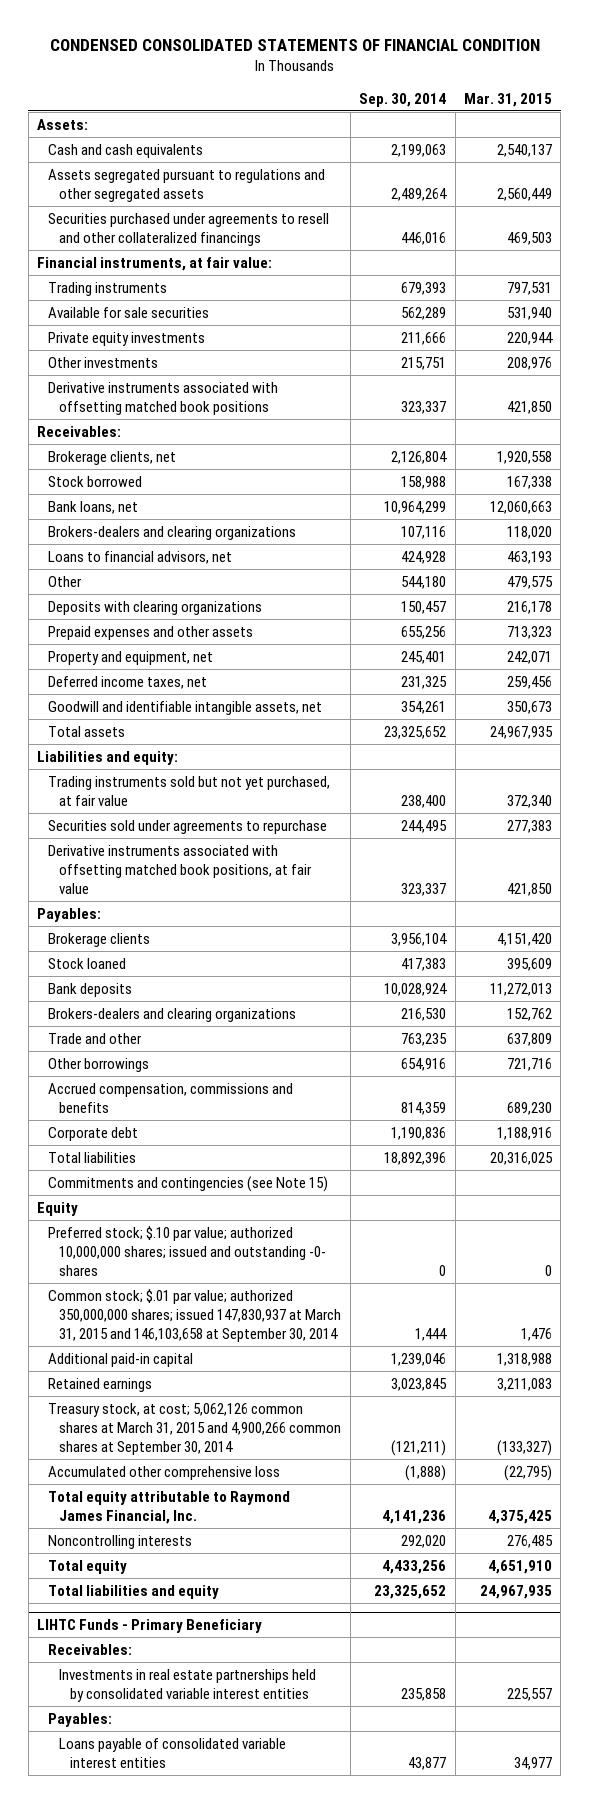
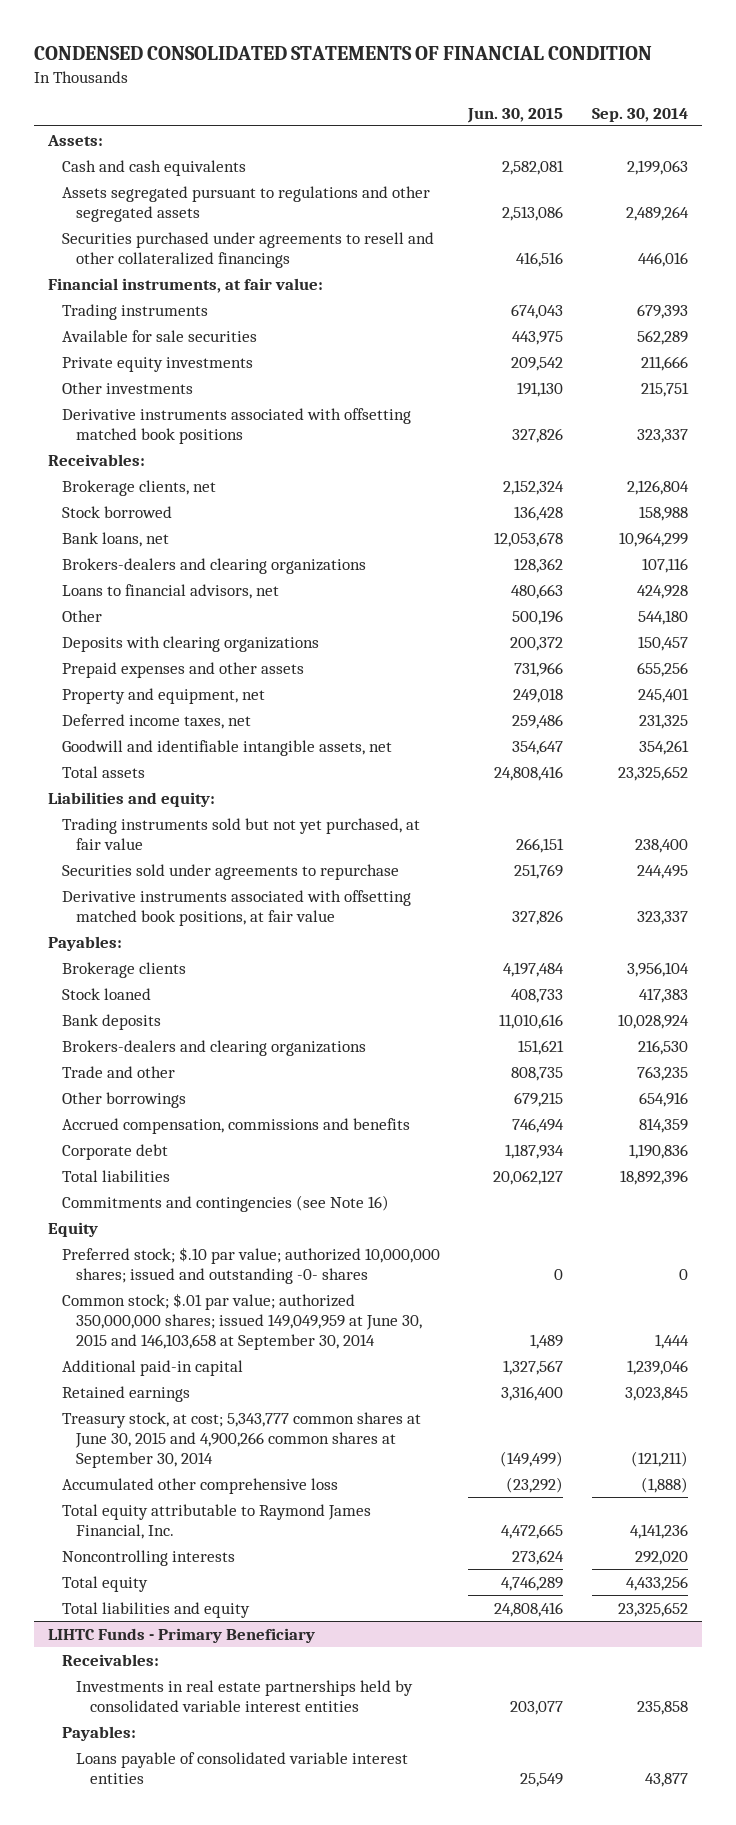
[463,92,552,107] Mar. 31, 2015 -> none
none -> [467,107,564,123] Jun. 30, 2015
[48,1175,329,1192] Commitments and contingencies (see Note 15) -> [62,1194,390,1212] Commitments and contingencies (see Note 16)
[48,1288,342,1342] Common stock; $.01 par value; authorized 350,000,000 shares; issued 147,830,937 at March 31, 2015 and 146,103,658 at September 30, 2014 -> [62,1292,422,1351] Common stock; $.01 par value; authorized 350,000,000 shares; issued 149,049,959 at June 30, 2015 and 146,103,658 at September 30, 2014
[48,1402,342,1455] Treasury stock, at cost; 5,062,126 common shares at March 31, 2015 and 4,900,266 common shares at September 30, 2014 -> [62,1411,422,1469] Treasury stock, at cost; 5,343,777 common shares at June 30, 2015 and 4,900,266 common shares at September 30, 2014

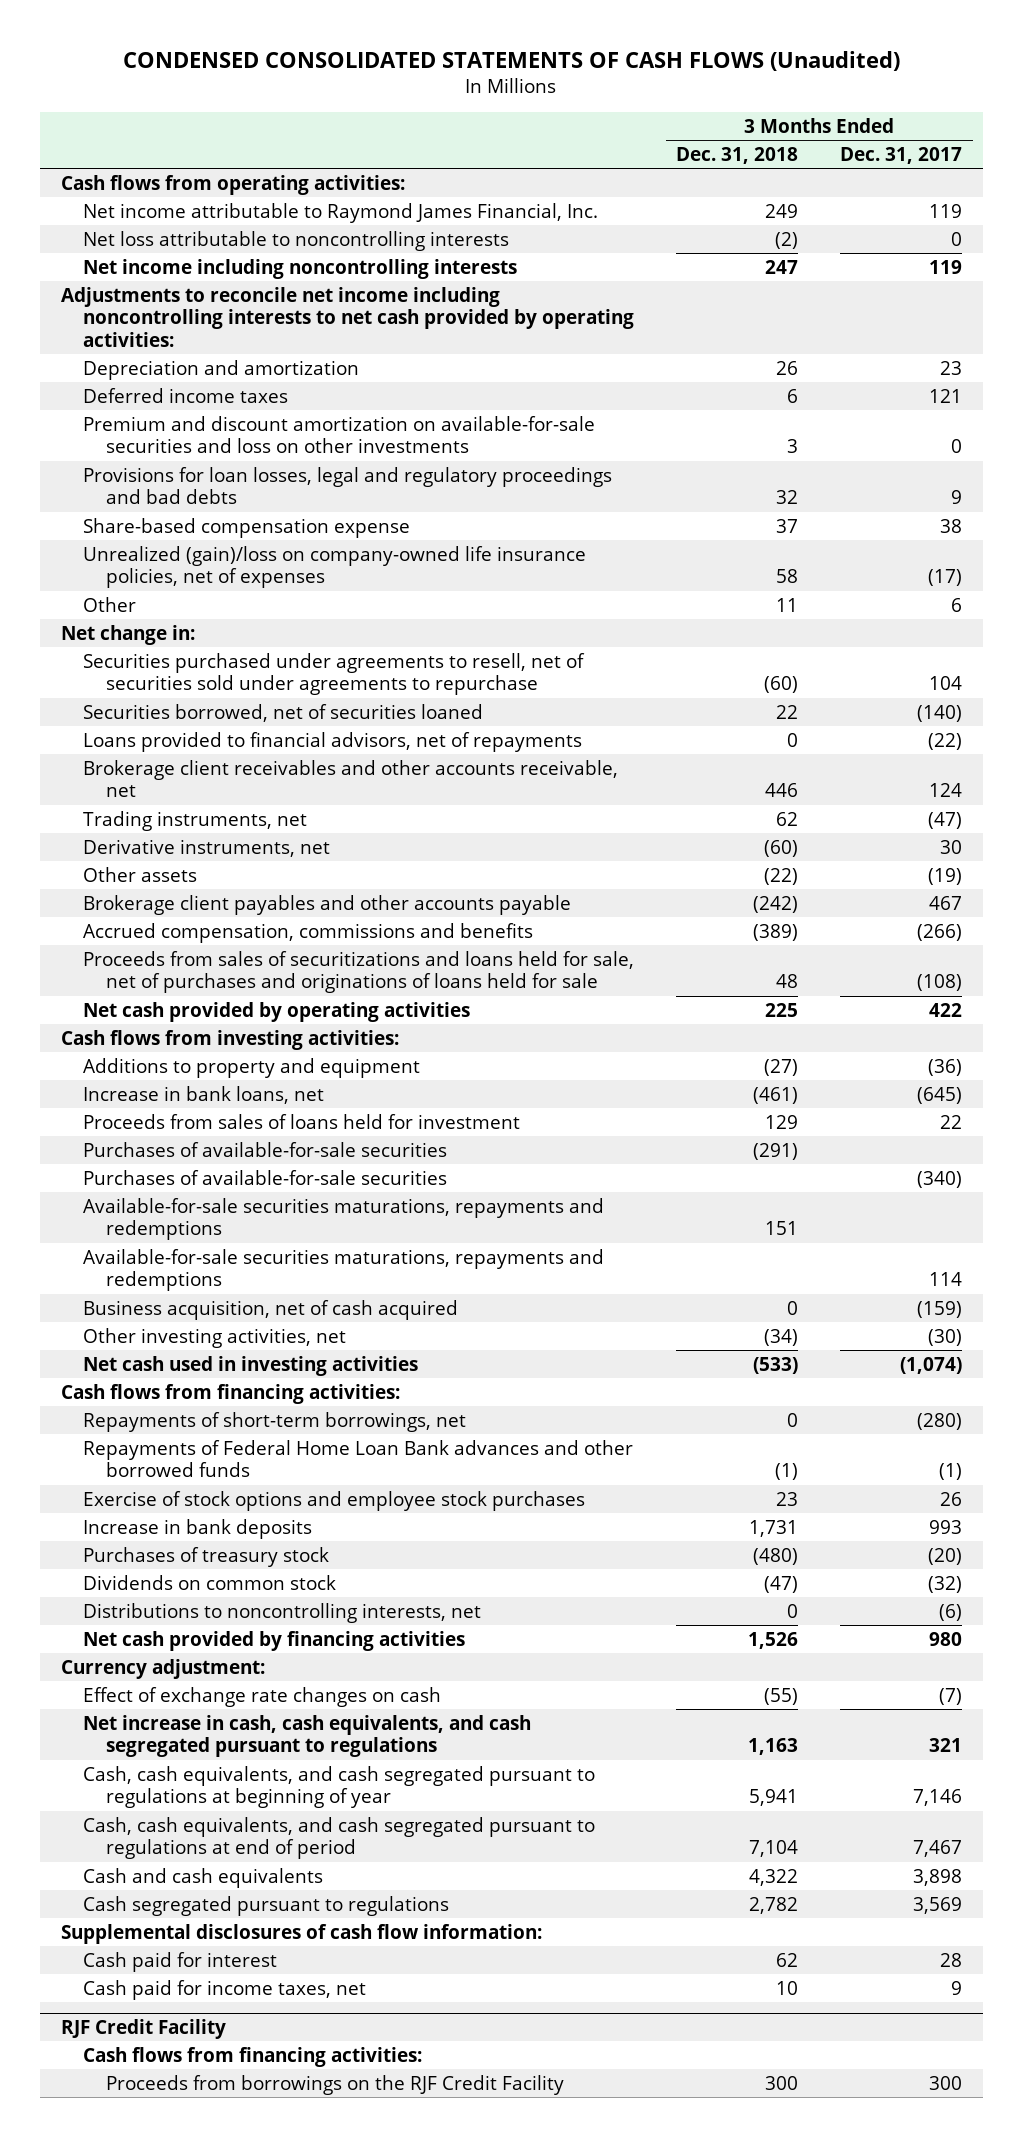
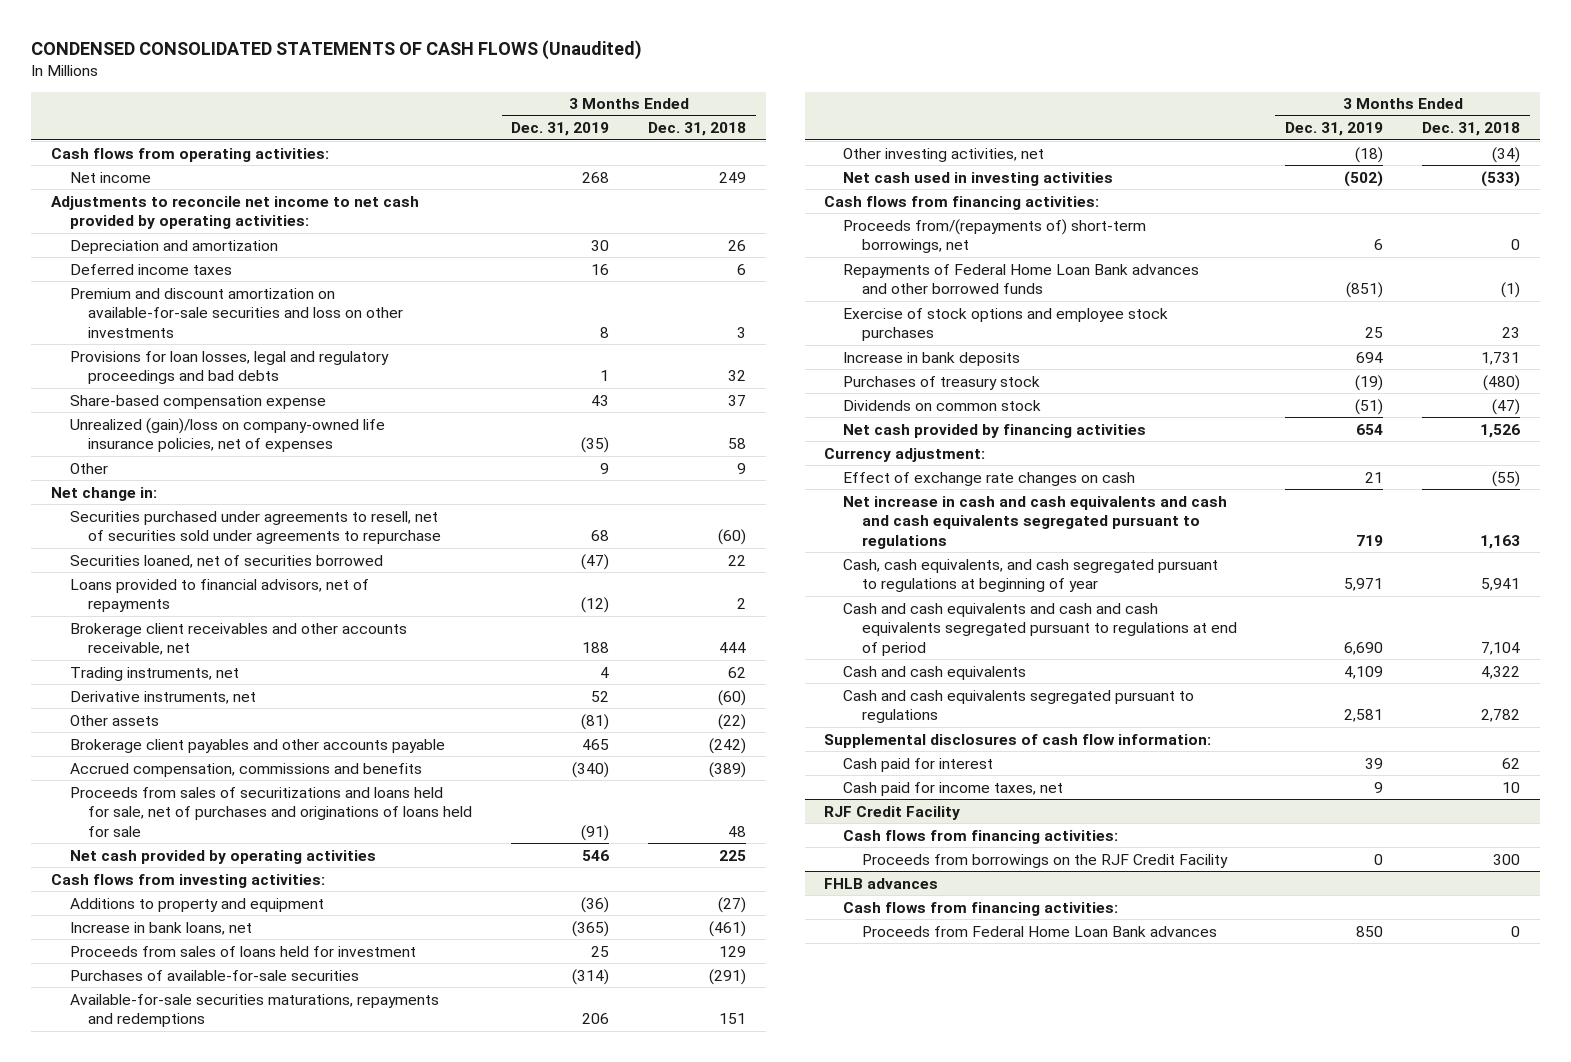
[840,146,963,164] Dec. 31, 2017 -> none
none -> [511,122,610,137] Dec. 31, 2019
[83,230,510,251] Net loss attributable to noncontrolling interests -> none
[83,258,518,279] Net income including noncontrolling interests -> none
[83,202,599,223] Net income attributable to Raymond James Financial, Inc. -> [69,171,151,183] Net income
[60,286,635,347] Adjustments to reconcile net income including noncontrolling interests to net cash provided by operating activities: -> [50,195,419,230] Adjustments to reconcile net income to net cash provided by operating activities:
[776,597,799,612] 11 -> [737,462,747,474] 9
[83,703,484,722] Securities borrowed, net of securities loaned -> [69,554,383,568] Securities loaned, net of securities borrowed
[787,732,799,747] 0 -> [737,598,747,610] 2
[765,783,799,798] 446 -> [719,642,747,654] 444
[83,1169,448,1185] Purchases of available-for-sale securities -> none
[83,1248,605,1292] Available-for-sale securities maturations, repayments and redemptions -> none
[83,1299,459,1320] Business acquisition, net of cash acquired -> none
[83,1411,467,1432] Repayments of short-term borrowings, net -> [843,218,1147,254] Proceeds from/(repayments of) short-term borrowings, net
[83,1602,482,1623] Distributions to noncontrolling interests, net -> none
[83,1714,532,1758] Net increase in cash, cash equivalents, and cash segregated pursuant to regulations -> [843,495,1228,549] Net increase in cash and cash equivalents and cash and cash equivalents segregated pursuant to regulations
[83,1816,596,1860] Cash, cash equivalents, and cash segregated pursuant to regulations at end of period -> [843,602,1238,656] Cash and cash equivalents and cash and cash equivalents segregated pursuant to regulations at end of period
[83,1895,450,1916] Cash segregated pursuant to regulations -> [843,689,1195,724] Cash and cash equivalents segregated pursuant to regulations
none -> [824,877,939,889] FHLB advances
none -> [843,901,1119,916] Cash flows from financing activities:
none -> [862,925,1218,937] Proceeds from Federal Home Loan Bank advances

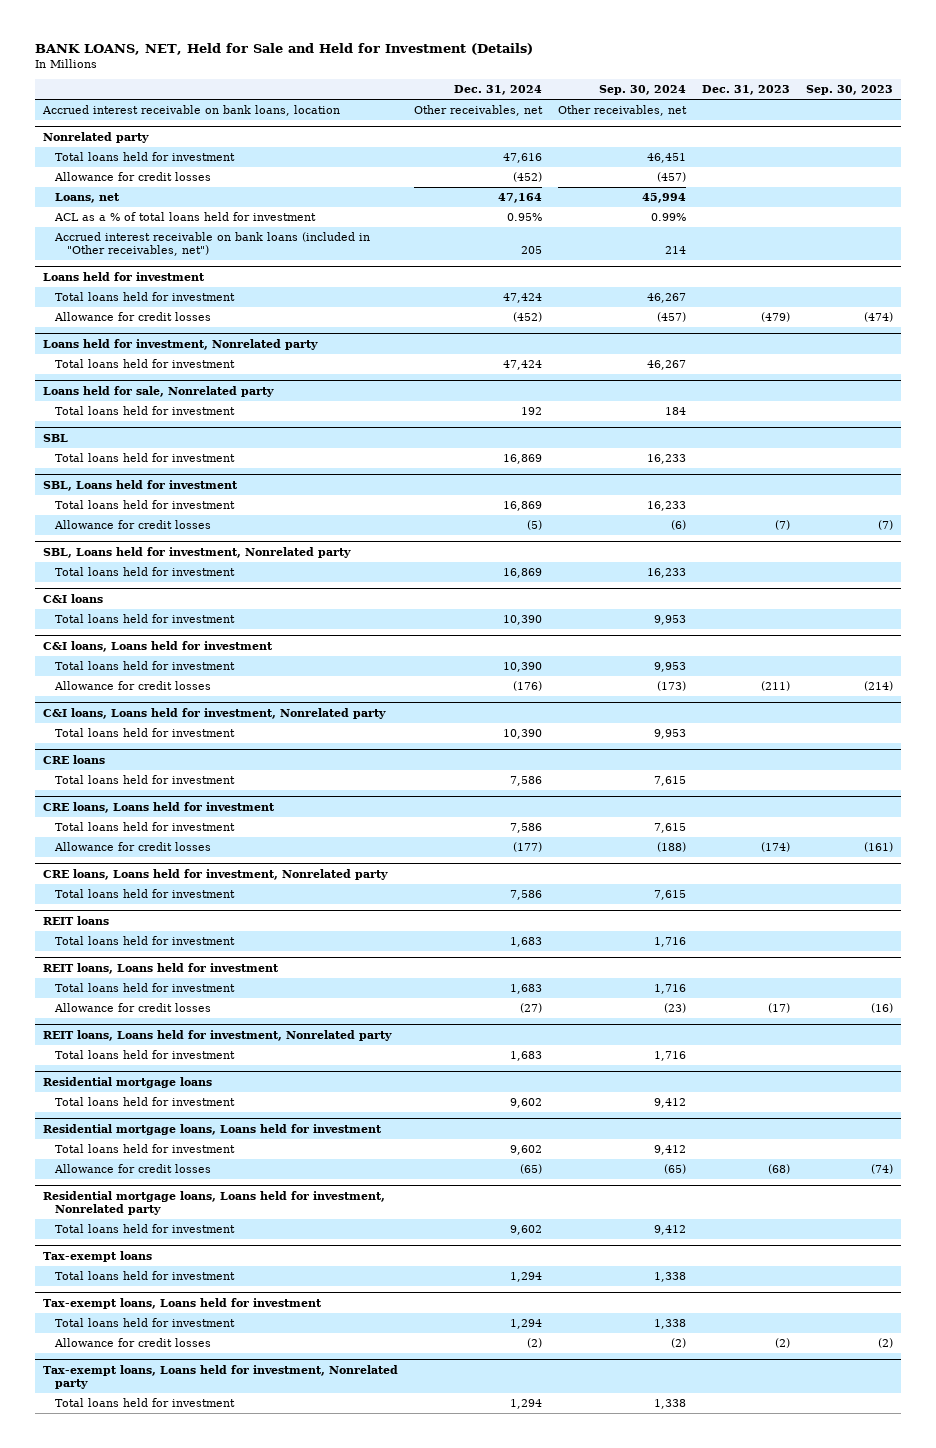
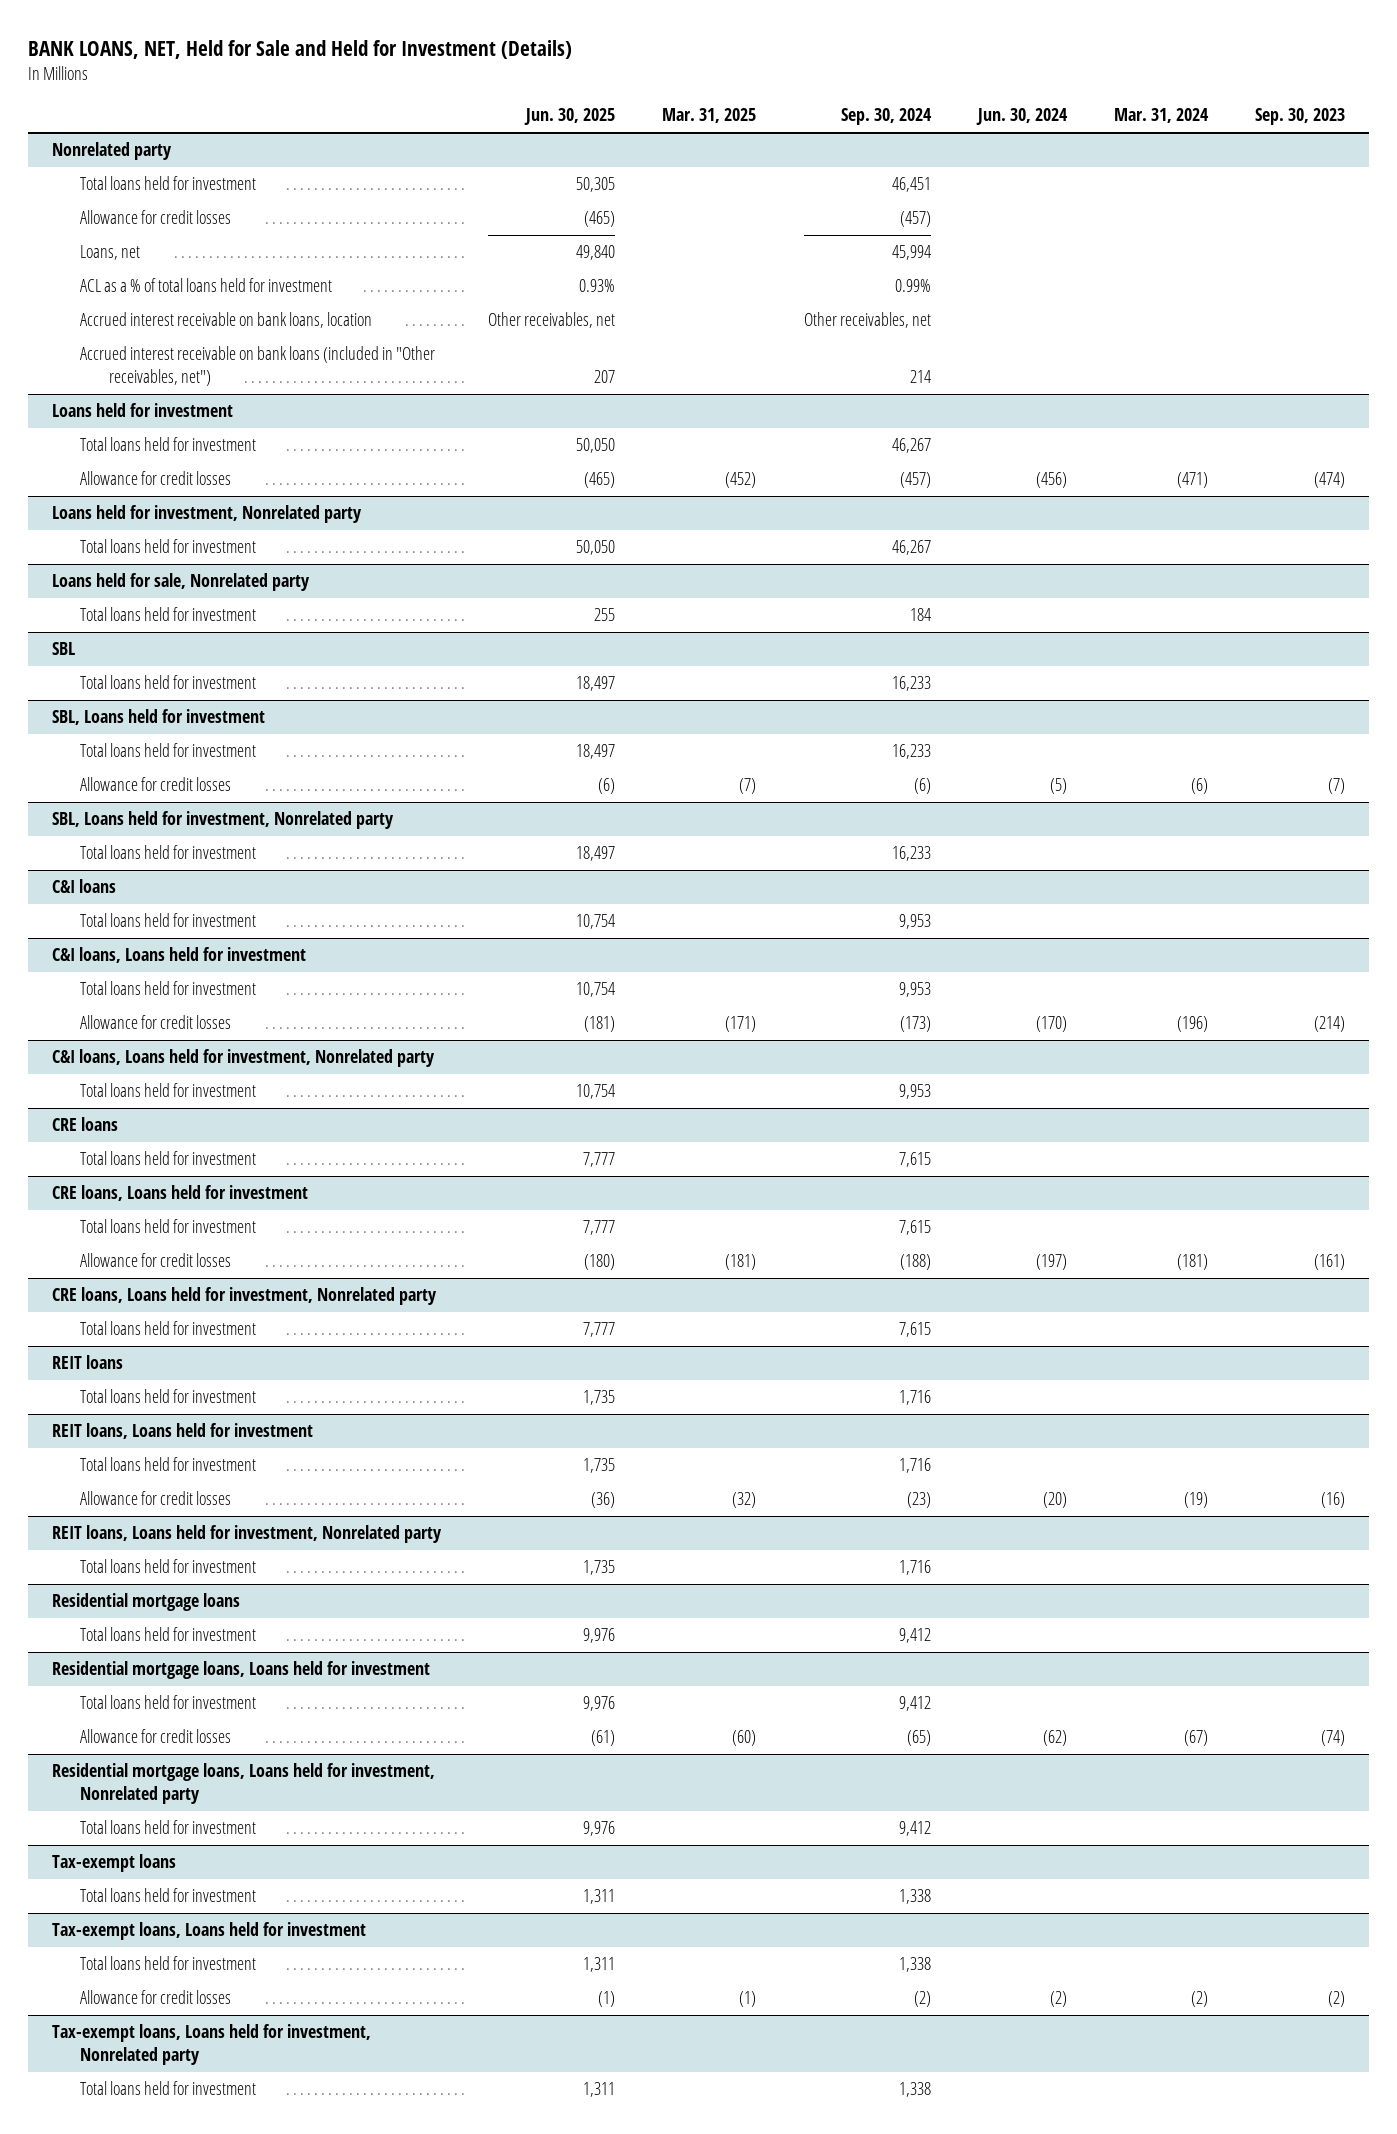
[454,85,543,96] Dec. 31, 2024 -> none
[702,85,791,96] Dec. 31, 2023 -> none
none -> [524,108,616,126] Jun. 30, 2025
none -> [662,108,757,124] Mar. 31, 2025
none -> [975,108,1068,126] Jun. 30, 2024
none -> [1114,108,1210,124] Mar. 31, 2024
[42,105,341,117] Accrued interest receivable on bank loans, location -> none
none -> [80,312,373,329] Accrued interest receivable on bank loans, location

